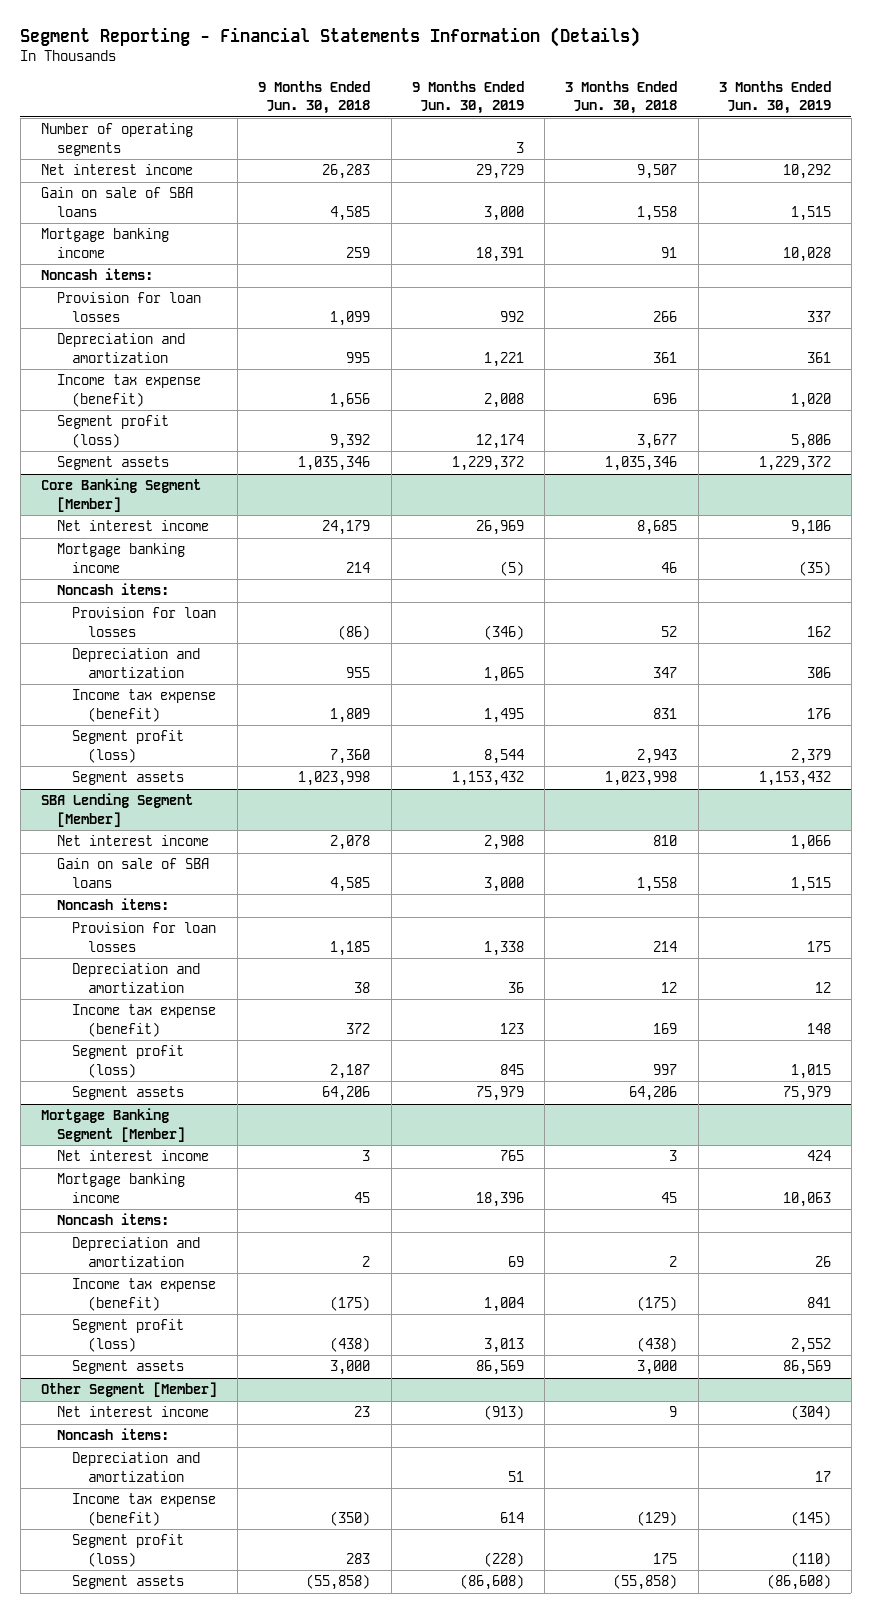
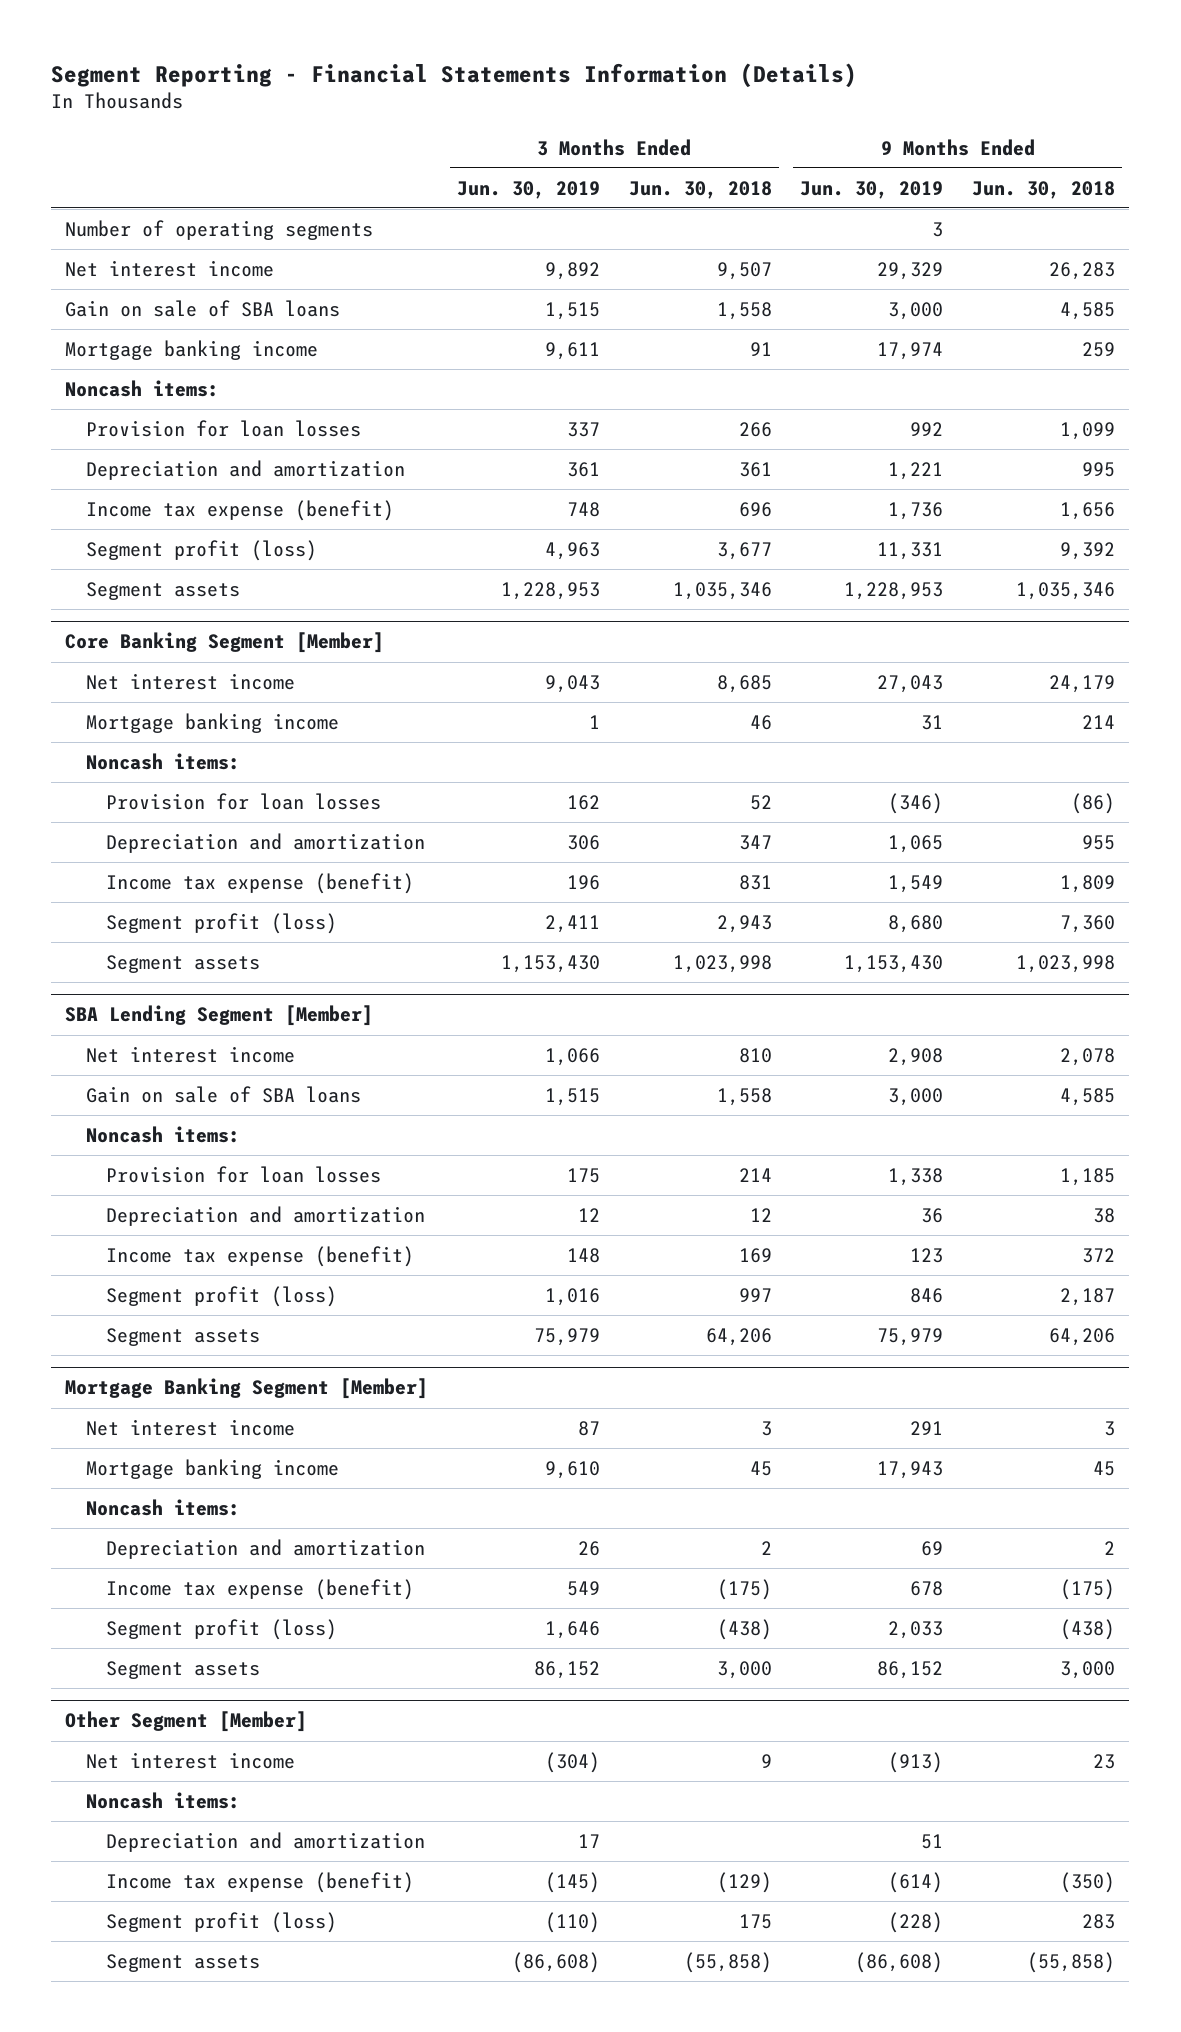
[475,164,524,180] 29,729 -> [877,261,944,280] 29,329
[782,164,831,180] 10,292 -> [545,261,601,280] 9,892
[475,246,524,262] 18,391 -> [877,341,944,360] 17,974
[782,246,831,262] 10,028 -> [545,341,601,360] 9,611
[483,392,524,408] 2,008 -> [888,501,944,520] 1,736
[790,392,831,408] 1,020 -> [567,501,601,517] 748
[475,433,524,449] 12,174 -> [877,541,944,560] 11,331
[790,433,831,449] 5,806 -> [545,541,601,560] 4,963
[451,456,524,472] 1,229,372 -> [844,581,944,600] 1,228,953
[758,456,831,472] 1,229,372 -> [501,581,601,600] 1,228,953
[475,520,524,536] 26,969 -> [877,674,944,693] 27,043
[790,520,831,536] 9,106 -> [545,674,601,693] 9,043
[499,560,524,576] (5) -> [921,714,944,730] 31
[798,560,831,576] (35) -> [589,714,601,729] 1
[483,707,524,723] 1,495 -> [888,874,944,893] 1,549
[806,707,831,719] 176 -> [567,874,601,890] 196
[483,748,524,764] 8,544 -> [888,914,944,933] 8,680
[790,748,831,764] 2,379 -> [545,914,601,933] 2,411
[451,771,524,787] 1,153,432 -> [844,954,944,973] 1,153,430
[758,771,831,787] 1,153,432 -> [501,954,601,973] 1,153,430
[499,1063,524,1075] 845 -> [910,1287,944,1303] 846
[790,1063,831,1079] 1,015 -> [545,1287,601,1306] 1,016
[499,1150,524,1162] 765 -> [910,1420,944,1435] 291
[806,1150,831,1162] 424 -> [578,1420,601,1436] 87
[475,1191,524,1207] 18,396 -> [877,1460,944,1479] 17,943
[782,1191,831,1207] 10,063 -> [545,1460,601,1479] 9,610
[483,1296,524,1312] 1,004 -> [910,1580,944,1596] 678
[806,1296,831,1308] 841 -> [567,1580,601,1596] 549
[483,1337,524,1353] 3,013 -> [888,1620,944,1639] 2,033
[790,1337,831,1353] 2,552 -> [545,1620,601,1639] 1,646
[475,1360,524,1376] 86,569 -> [877,1660,944,1679] 86,152
[782,1360,831,1376] 86,569 -> [534,1660,601,1679] 86,152
[499,1511,524,1523] 614 -> [888,1871,944,1893] (614)

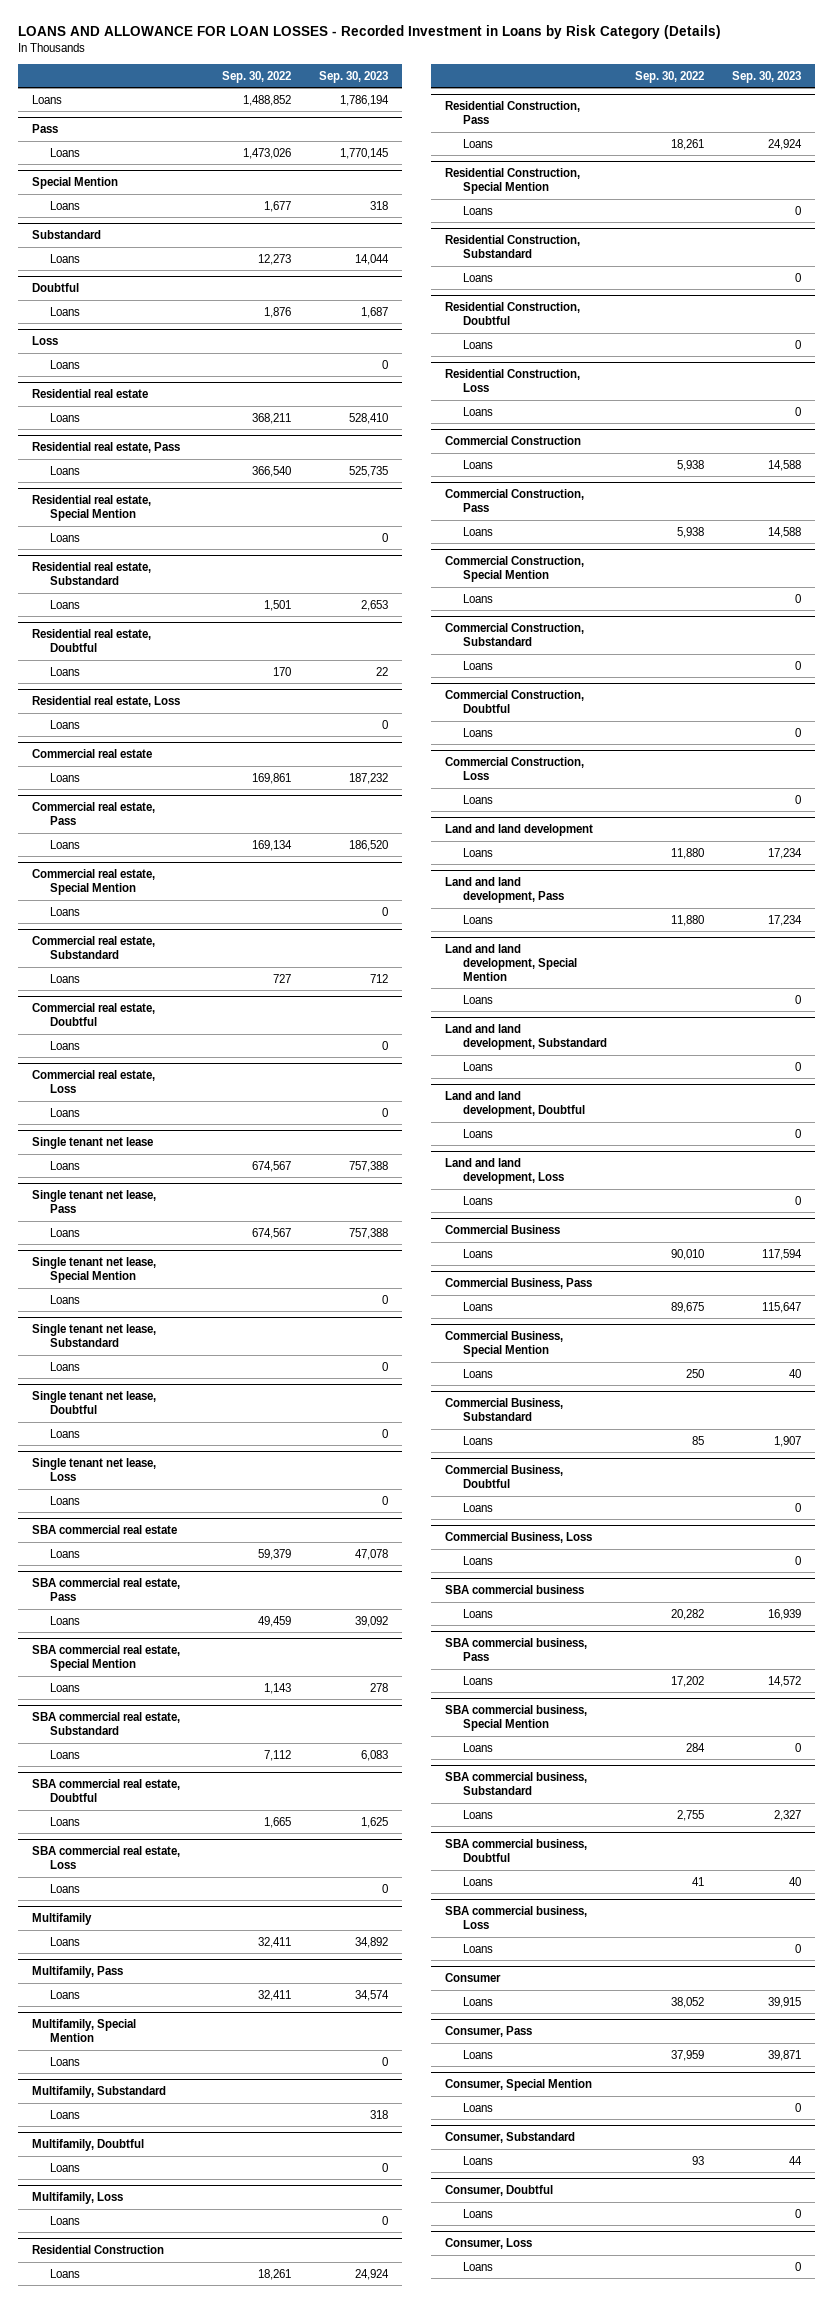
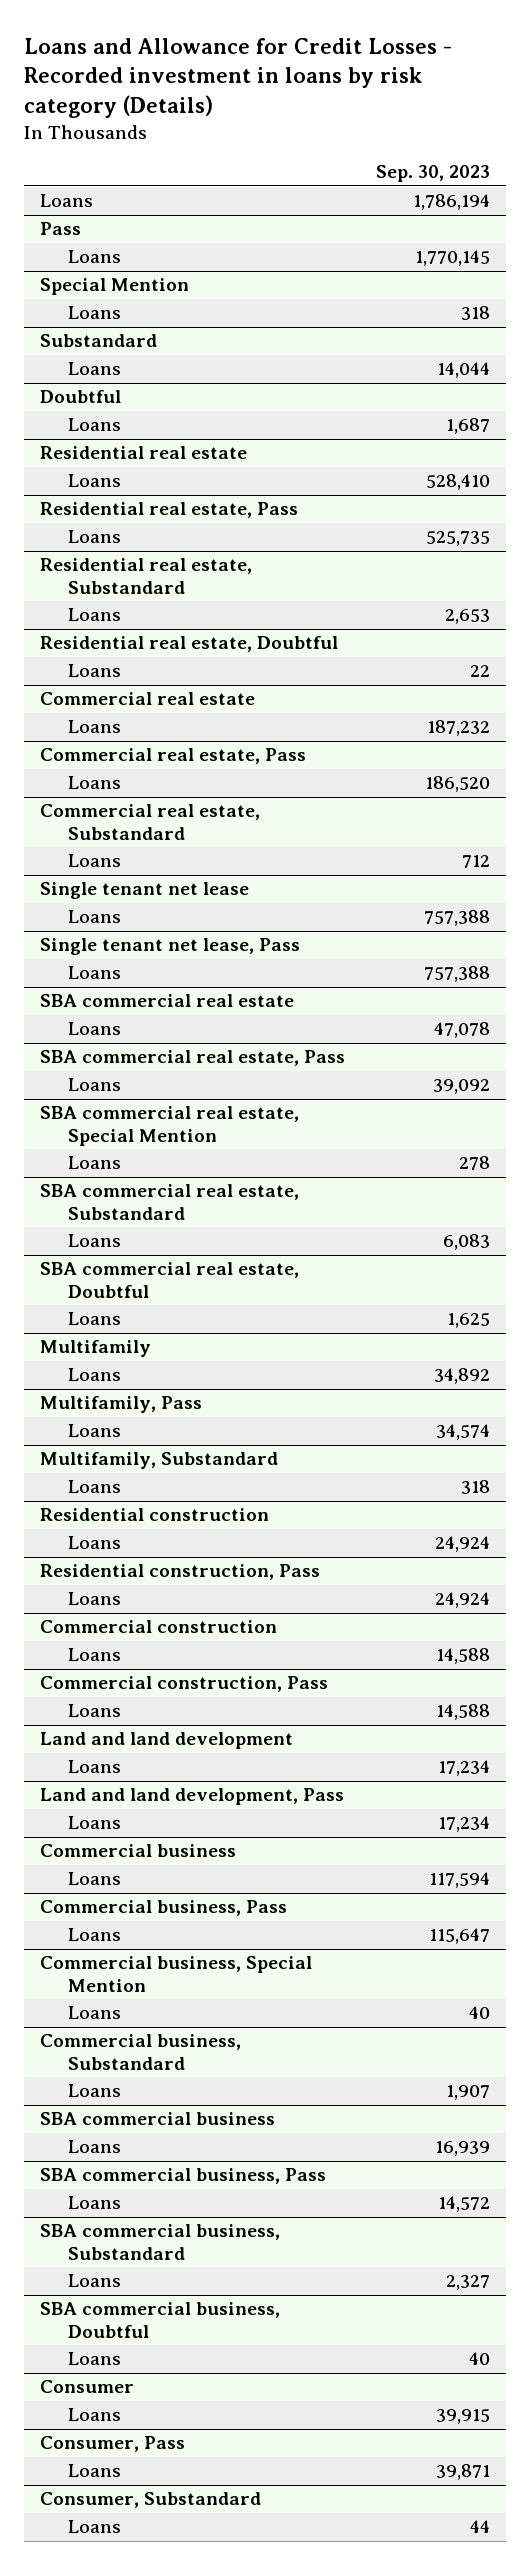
[18,25,722,40] LOANS AND ALLOWANCE FOR LOAN LOSSES - Recorded Investment in Loans by Risk Category (Details) -> [23,37,452,118] Loans and Allowance for Credit Losses - Recorded investment in loans by risk category (Details)
[221,70,291,83] Sep. 30, 2022 -> none
[32,336,59,346] Loss -> none
[49,359,80,369] Loans -> none
[32,495,152,522] Residential real estate, Special Mention -> none
[49,532,80,542] Loans -> none
[32,696,181,708] Residential real estate, Loss -> none
[49,719,80,729] Loans -> none
[32,869,156,896] Commercial real estate, Special Mention -> none
[49,906,80,916] Loans -> none
[32,1003,156,1027] Commercial real estate, Doubtful -> none
[49,1040,80,1050] Loans -> none
[32,1070,156,1094] Commercial real estate, Loss -> none
[49,1107,80,1117] Loans -> none
[32,1257,157,1284] Single tenant net lease, Special Mention -> none
[49,1294,80,1304] Loans -> none
[32,1324,157,1348] Single tenant net lease, Substandard -> none
[49,1361,80,1371] Loans -> none
[32,1391,157,1415] Single tenant net lease, Doubtful -> none
[49,1428,80,1438] Loans -> none
[32,1458,157,1482] Single tenant net lease, Loss -> none
[49,1495,80,1505] Loans -> none
[32,1846,181,1870] SBA commercial real estate, Loss -> none
[49,1883,80,1893] Loans -> none
[32,2019,137,2043] Multifamily, Special Mention -> none
[49,2056,80,2066] Loans -> none
[32,2139,145,2152] Multifamily, Doubtful -> none
[49,2162,80,2172] Loans -> none
[32,2192,124,2205] Multifamily, Loss -> none
[49,2215,80,2225] Loans -> none
[32,2245,165,2255] Residential Construction -> [39,1508,269,1522] Residential construction
[445,101,581,125] Residential Construction, Pass -> [39,1564,320,1581] Residential construction, Pass
[445,168,581,195] Residential Construction, Special Mention -> none
[462,205,493,215] Loans -> none
[445,235,581,259] Residential Construction, Substandard -> none
[462,272,493,282] Loans -> none
[445,302,581,326] Residential Construction, Doubtful -> none
[462,339,493,349] Loans -> none
[445,369,581,393] Residential Construction, Loss -> none
[462,406,493,416] Loans -> none
[445,436,582,446] Commercial Construction -> [39,1620,277,1634] Commercial construction
[445,489,585,513] Commercial Construction, Pass -> [39,1676,328,1693] Commercial construction, Pass
[445,556,585,583] Commercial Construction, Special Mention -> none
[462,593,493,603] Loans -> none
[445,623,585,647] Commercial Construction, Substandard -> none
[462,660,493,670] Loans -> none
[445,690,585,714] Commercial Construction, Doubtful -> none
[462,727,493,737] Loans -> none
[445,757,585,781] Commercial Construction, Loss -> none
[462,794,493,804] Loans -> none
[445,944,577,981] Land and land development, Special Mention -> none
[462,994,493,1004] Loans -> none
[445,1024,607,1051] Land and land development, Substandard -> none
[462,1061,493,1071] Loans -> none
[445,1091,585,1118] Land and land development, Doubtful -> none
[462,1128,493,1138] Loans -> none
[445,1158,564,1185] Land and land development, Loss -> none
[462,1195,493,1205] Loans -> none
[445,1225,561,1235] Commercial Business -> [39,1844,236,1858] Commercial business
[445,1278,593,1290] Commercial Business, Pass -> [39,1900,287,1917] Commercial business, Pass
[445,1331,564,1358] Commercial Business, Special Mention -> [39,1956,312,1992] Commercial business, Special Mention
[445,1398,564,1422] Commercial Business, Substandard -> [39,2034,241,2070] Commercial business, Substandard
[445,1465,564,1489] Commercial Business, Doubtful -> none
[462,1502,493,1512] Loans -> none
[445,1532,593,1544] Commercial Business, Loss -> none
[462,1555,493,1565] Loans -> none
[445,1705,588,1732] SBA commercial business, Special Mention -> none
[462,1742,493,1752] Loans -> none
[445,1906,588,1930] SBA commercial business, Loss -> none
[462,1943,493,1953] Loans -> none
[445,2079,593,2092] Consumer, Special Mention -> none
[462,2102,493,2112] Loans -> none
[445,2185,554,2197] Consumer, Doubtful -> none
[462,2208,493,2218] Loans -> none
[445,2238,533,2250] Consumer, Loss -> none
[462,2261,493,2271] Loans -> none

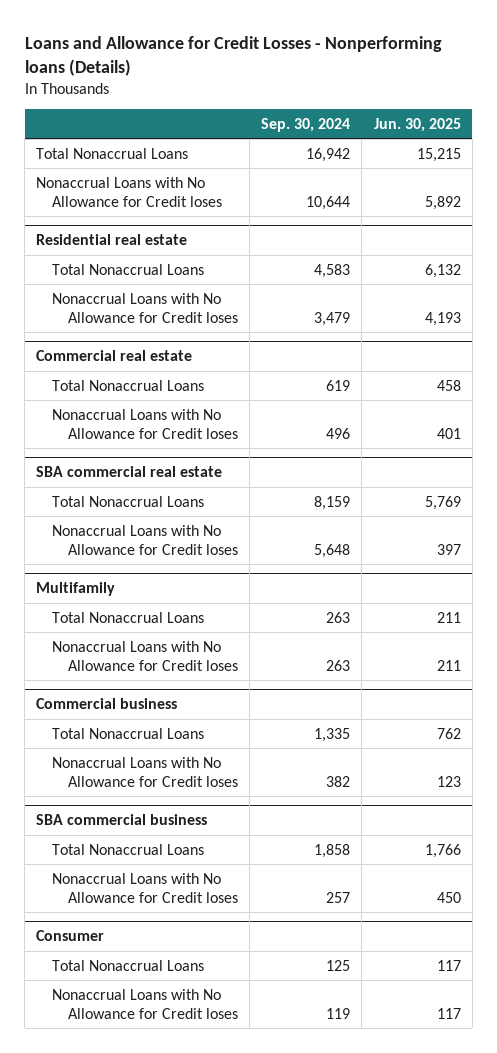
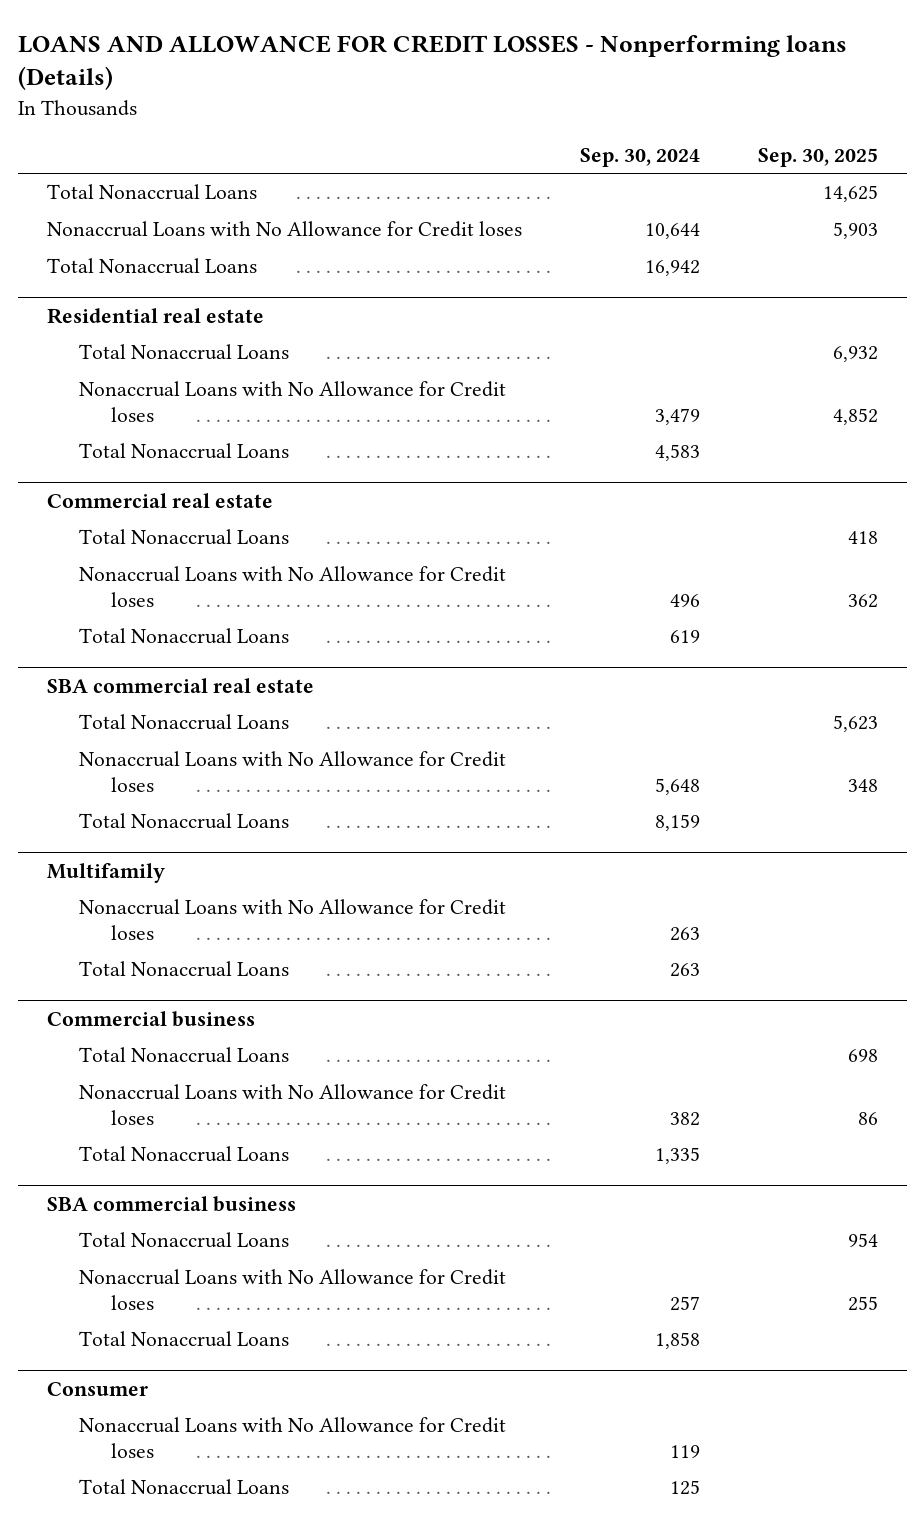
[24,35,442,76] Loans and Allowance for Credit Losses - Nonperforming loans (Details) -> [17,34,847,91] LOANS AND ALLOWANCE FOR CREDIT LOSSES - Nonperforming loans (Details)
[373,117,461,132] Jun. 30, 2025 -> none
none -> [757,147,878,167] Sep. 30, 2025
none -> [46,184,257,201] Total Nonaccrual Loans
[36,147,189,159] Total Nonaccrual Loans -> [46,258,257,275] Total Nonaccrual Loans
none -> [78,344,289,361] Total Nonaccrual Loans
[52,263,205,275] Total Nonaccrual Loans -> [78,443,289,460] Total Nonaccrual Loans
none -> [78,529,289,546] Total Nonaccrual Loans
[52,379,205,391] Total Nonaccrual Loans -> [78,628,289,645] Total Nonaccrual Loans
none -> [78,714,289,731] Total Nonaccrual Loans
[52,495,205,507] Total Nonaccrual Loans -> [78,813,289,830] Total Nonaccrual Loans
[52,611,205,623] Total Nonaccrual Loans -> [78,961,289,978] Total Nonaccrual Loans
none -> [78,1047,289,1064] Total Nonaccrual Loans
[52,727,205,739] Total Nonaccrual Loans -> [78,1146,289,1163] Total Nonaccrual Loans
none -> [78,1232,289,1249] Total Nonaccrual Loans
[52,843,205,855] Total Nonaccrual Loans -> [78,1331,289,1348] Total Nonaccrual Loans
[52,959,205,971] Total Nonaccrual Loans -> [78,1479,289,1496] Total Nonaccrual Loans

